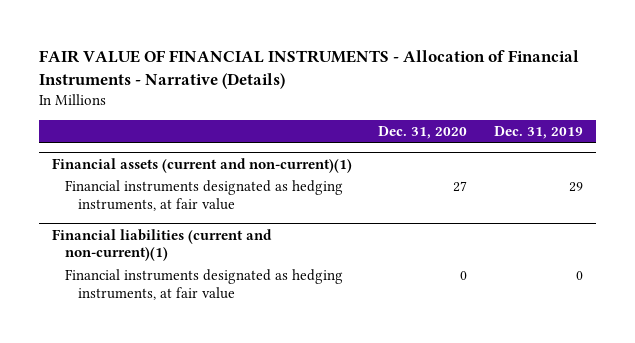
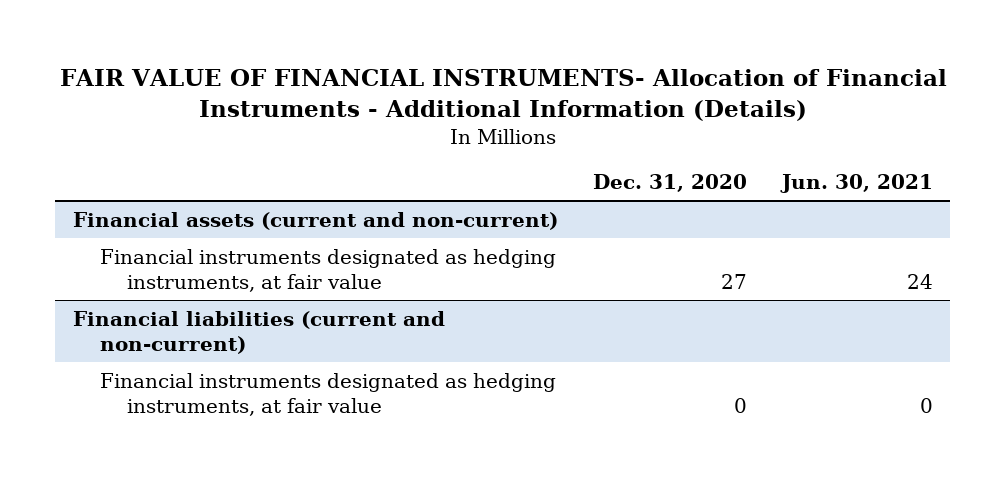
[38,49,579,90] FAIR VALUE OF FINANCIAL INSTRUMENTS - Allocation of Financial Instruments - Narrative (Details) -> [59,69,947,121] FAIR VALUE OF FINANCIAL INSTRUMENTS- Allocation of Financial Instruments - Additional Information (Details)
[493,126,583,140] Dec. 31, 2019 -> none
none -> [779,174,933,194] Jun. 30, 2021
[52,157,353,173] Financial assets (current and non-current)(1) -> [72,211,558,230] Financial assets (current and non-current)
[52,228,273,262] Financial liabilities (current and non-current)(1) -> [72,310,445,354] Financial liabilities (current and non-current)

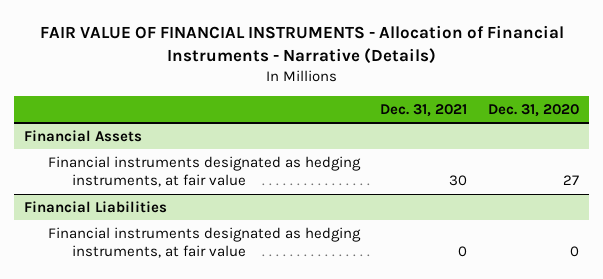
[59,69,947,121] FAIR VALUE OF FINANCIAL INSTRUMENTS- Allocation of Financial Instruments - Additional Information (Details) -> [39,24,564,64] FAIR VALUE OF FINANCIAL INSTRUMENTS - Allocation of Financial Instruments - Narrative (Details)
[779,174,933,194] Jun. 30, 2021 -> none
none -> [380,103,468,117] Dec. 31, 2021
[72,211,558,230] Financial assets (current and non-current) -> [24,129,143,142] Financial Assets
[72,310,445,354] Financial liabilities (current and non-current) -> [24,200,168,213] Financial Liabilities

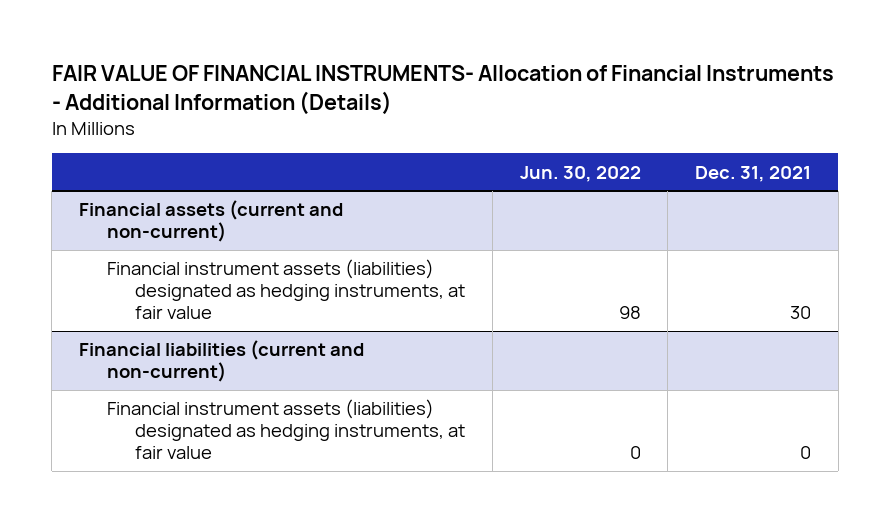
[39,24,564,64] FAIR VALUE OF FINANCIAL INSTRUMENTS - Allocation of Financial Instruments - Narrative (Details) -> [51,64,834,115] FAIR VALUE OF FINANCIAL INSTRUMENTS- Allocation of Financial Instruments - Additional Information (Details)
[487,103,579,117] Dec. 31, 2020 -> none
none -> [519,165,641,182] Jun. 30, 2022
[24,129,143,142] Financial Assets -> [79,200,344,243] Financial assets (current and non-current)
[48,155,362,188] Financial instruments designated as hedging instruments, at fair value -> [107,259,466,320] Financial instrument assets (liabilities) designated as hedging instruments, at fair value
[24,200,168,213] Financial Liabilities -> [79,340,365,383] Financial liabilities (current and non-current)
[48,226,362,259] Financial instruments designated as hedging instruments, at fair value -> [107,399,466,460] Financial instrument assets (liabilities) designated as hedging instruments, at fair value

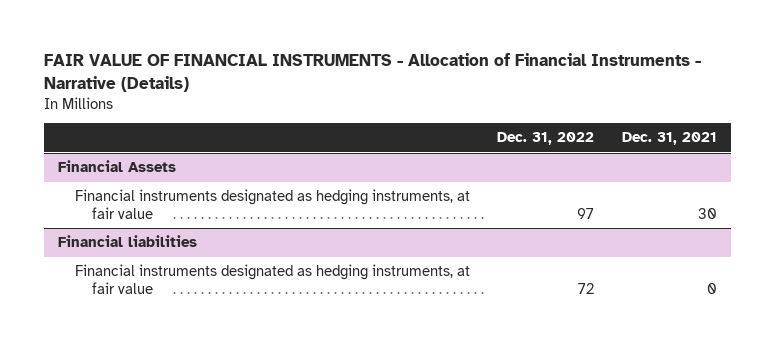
[51,64,834,115] FAIR VALUE OF FINANCIAL INSTRUMENTS- Allocation of Financial Instruments - Additional Information (Details) -> [43,53,701,92] FAIR VALUE OF FINANCIAL INSTRUMENTS - Allocation of Financial Instruments - Narrative (Details)
[519,165,641,182] Jun. 30, 2022 -> none
none -> [497,132,595,146] Dec. 31, 2022
[79,200,344,243] Financial assets (current and non-current) -> [57,160,176,173] Financial Assets
[107,259,466,320] Financial instrument assets (liabilities) designated as hedging instruments, at fair value -> [74,189,470,219] Financial instruments designated as hedging instruments, at fair value
[79,340,365,383] Financial liabilities (current and non-current) -> [57,235,197,248] Financial liabilities
[107,399,466,460] Financial instrument assets (liabilities) designated as hedging instruments, at fair value -> [74,264,470,294] Financial instruments designated as hedging instruments, at fair value

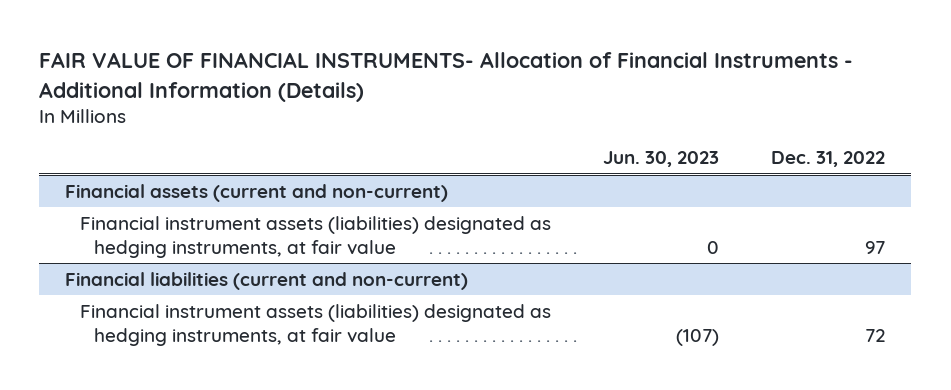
[43,53,701,92] FAIR VALUE OF FINANCIAL INSTRUMENTS - Allocation of Financial Instruments - Narrative (Details) -> [39,52,854,102] FAIR VALUE OF FINANCIAL INSTRUMENTS- Allocation of Financial Instruments - Additional Information (Details)
[622,132,718,146] Dec. 31, 2021 -> none
none -> [603,151,720,168] Jun. 30, 2023
[57,160,176,173] Financial Assets -> [65,183,449,202] Financial assets (current and non-current)
[74,189,470,219] Financial instruments designated as hedging instruments, at fair value -> [79,215,551,258] Financial instrument assets (liabilities) designated as hedging instruments, at fair value
[57,235,197,248] Financial liabilities -> [65,271,469,290] Financial liabilities (current and non-current)
[74,264,470,294] Financial instruments designated as hedging instruments, at fair value -> [79,303,551,346] Financial instrument assets (liabilities) designated as hedging instruments, at fair value

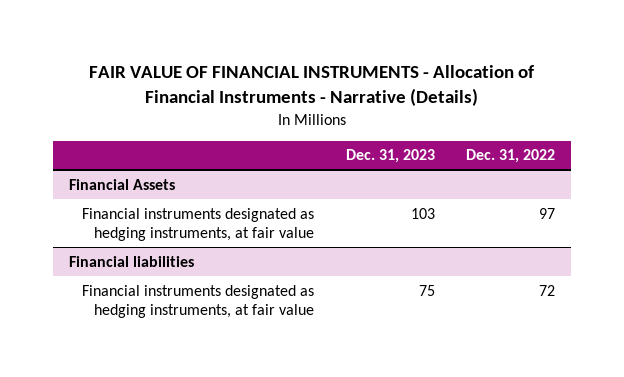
[39,52,854,102] FAIR VALUE OF FINANCIAL INSTRUMENTS- Allocation of Financial Instruments - Additional Information (Details) -> [88,64,534,106] FAIR VALUE OF FINANCIAL INSTRUMENTS - Allocation of Financial Instruments - Narrative (Details)
[603,151,720,168] Jun. 30, 2023 -> none
none -> [345,149,435,164] Dec. 31, 2023
[65,183,449,202] Financial assets (current and non-current) -> [68,178,175,190] Financial Assets
[79,215,551,258] Financial instrument assets (liabilities) designated as hedging instruments, at fair value -> [81,207,315,241] Financial instruments designated as hedging instruments, at fair value
[65,271,469,290] Financial liabilities (current and non-current) -> [68,255,194,267] Financial liabilities
[79,303,551,346] Financial instrument assets (liabilities) designated as hedging instruments, at fair value -> [81,284,315,318] Financial instruments designated as hedging instruments, at fair value

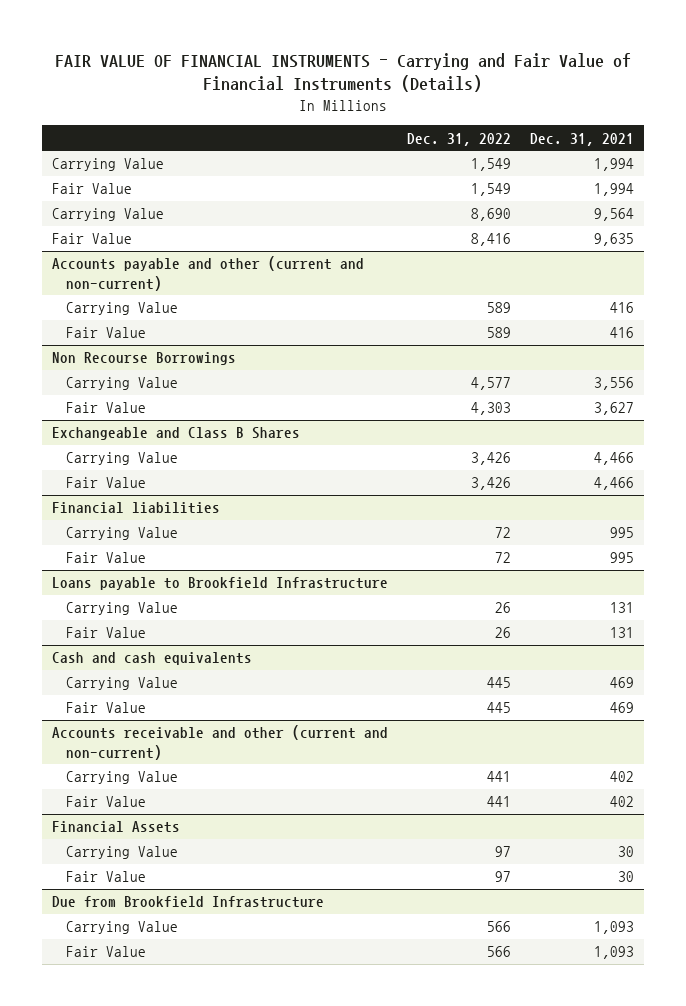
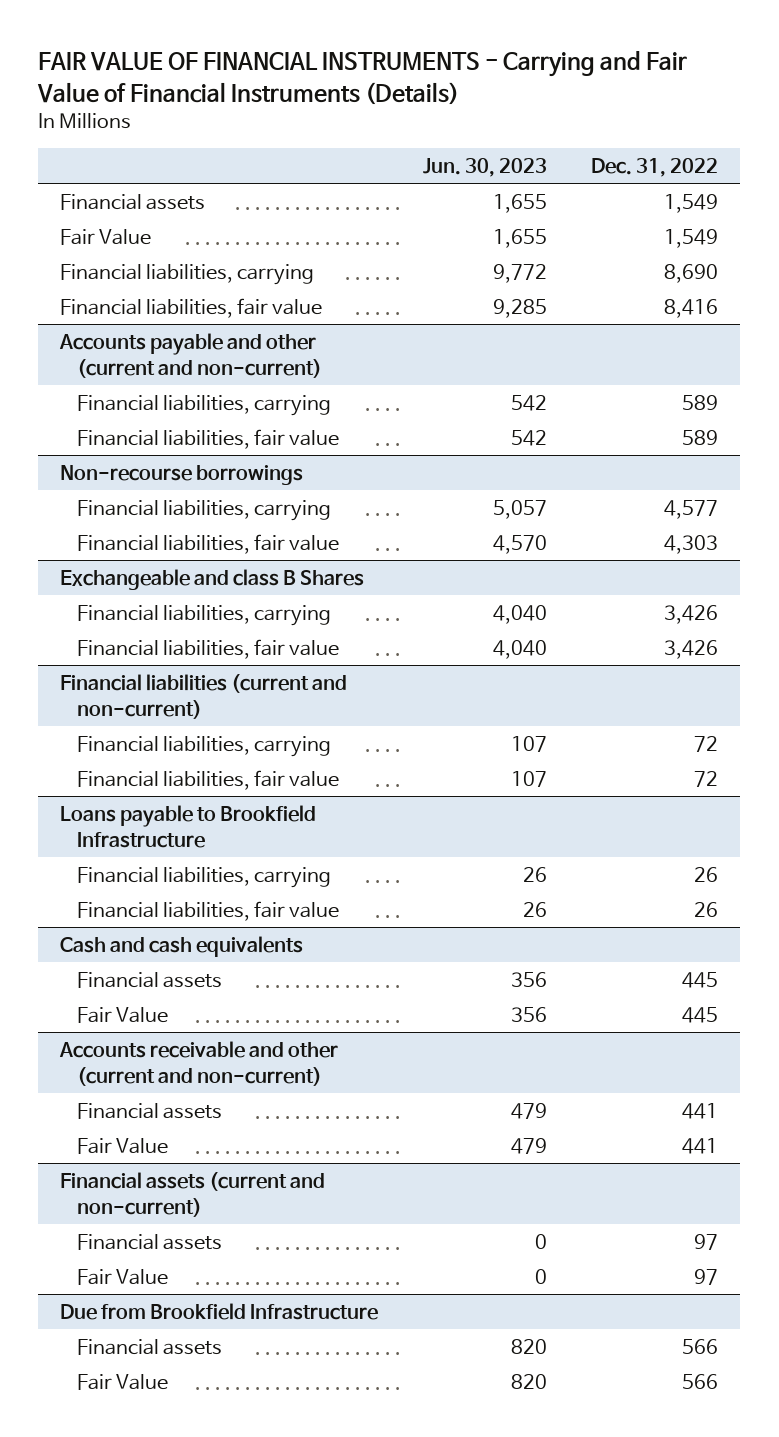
[530,132,635,146] Dec. 31, 2021 -> none
none -> [422,157,547,177] Jun. 30, 2023
[51,158,164,172] Carrying Value -> [60,193,206,210] Financial assets
[51,208,164,222] Carrying Value -> [60,263,315,285] Financial liabilities, carrying
[51,233,132,245] Fair Value -> [60,297,323,318] Financial liabilities, fair value
[66,302,179,316] Carrying Value -> [77,394,332,416] Financial liabilities, carrying
[66,327,147,339] Fair Value -> [77,428,340,449] Financial liabilities, fair value
[51,352,236,366] Non Recourse Borrowings -> [60,464,304,485] Non-recourse borrowings
[66,377,179,391] Carrying Value -> [77,499,332,521] Financial liabilities, carrying
[66,402,147,414] Fair Value -> [77,533,340,554] Financial liabilities, fair value
[51,427,300,441] Exchangeable and Class B Shares -> [60,568,365,590] Exchangeable and class B Shares
[66,452,179,466] Carrying Value -> [77,604,332,626] Financial liabilities, carrying
[66,477,147,489] Fair Value -> [77,638,340,659] Financial liabilities, fair value
[51,502,220,515] Financial liabilities -> [60,673,348,719] Financial liabilities (current and non-current)
[66,527,179,541] Carrying Value -> [77,735,332,757] Financial liabilities, carrying
[66,552,147,564] Fair Value -> [77,769,340,790] Financial liabilities, fair value
[66,602,179,616] Carrying Value -> [77,866,332,888] Financial liabilities, carrying
[66,627,147,639] Fair Value -> [77,900,340,921] Financial liabilities, fair value
[66,677,179,691] Carrying Value -> [77,971,223,988] Financial assets
[66,771,179,785] Carrying Value -> [77,1102,223,1119] Financial assets
[51,821,180,834] Financial Assets -> [60,1171,326,1217] Financial assets (current and non-current)
[66,846,179,860] Carrying Value -> [77,1233,223,1250] Financial assets
[66,921,179,935] Carrying Value -> [77,1338,223,1355] Financial assets

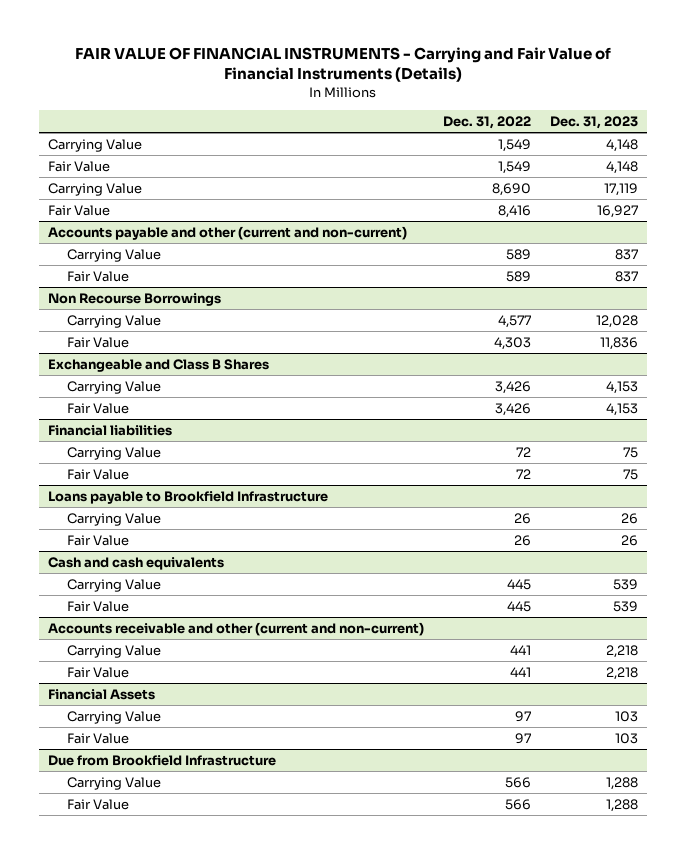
[422,157,547,177] Jun. 30, 2023 -> none
none -> [549,116,638,130] Dec. 31, 2023
[60,193,206,210] Financial assets -> [48,138,143,152] Carrying Value
[60,263,315,285] Financial liabilities, carrying -> [48,182,143,196] Carrying Value
[60,297,323,318] Financial liabilities, fair value -> [48,204,111,216] Fair Value
[77,394,332,416] Financial liabilities, carrying -> [66,248,161,262] Carrying Value
[77,428,340,449] Financial liabilities, fair value -> [66,270,129,282] Fair Value
[60,464,304,485] Non-recourse borrowings -> [48,292,222,306] Non Recourse Borrowings
[77,499,332,521] Financial liabilities, carrying -> [66,314,161,328] Carrying Value
[77,533,340,554] Financial liabilities, fair value -> [66,336,129,348] Fair Value
[60,568,365,590] Exchangeable and class B Shares -> [48,358,270,372] Exchangeable and Class B Shares
[77,604,332,626] Financial liabilities, carrying -> [66,380,161,394] Carrying Value
[77,638,340,659] Financial liabilities, fair value -> [66,402,129,414] Fair Value
[60,673,348,719] Financial liabilities (current and non-current) -> [48,424,173,436] Financial liabilities
[77,735,332,757] Financial liabilities, carrying -> [66,446,161,460] Carrying Value
[77,769,340,790] Financial liabilities, fair value -> [66,468,129,480] Fair Value
[77,866,332,888] Financial liabilities, carrying -> [66,512,161,526] Carrying Value
[77,900,340,921] Financial liabilities, fair value -> [66,534,129,546] Fair Value
[77,971,223,988] Financial assets -> [66,578,161,592] Carrying Value
[77,1102,223,1119] Financial assets -> [66,644,161,658] Carrying Value
[60,1171,326,1217] Financial assets (current and non-current) -> [48,688,156,700] Financial Assets
[77,1233,223,1250] Financial assets -> [66,710,161,724] Carrying Value
[77,1338,223,1355] Financial assets -> [66,776,161,790] Carrying Value

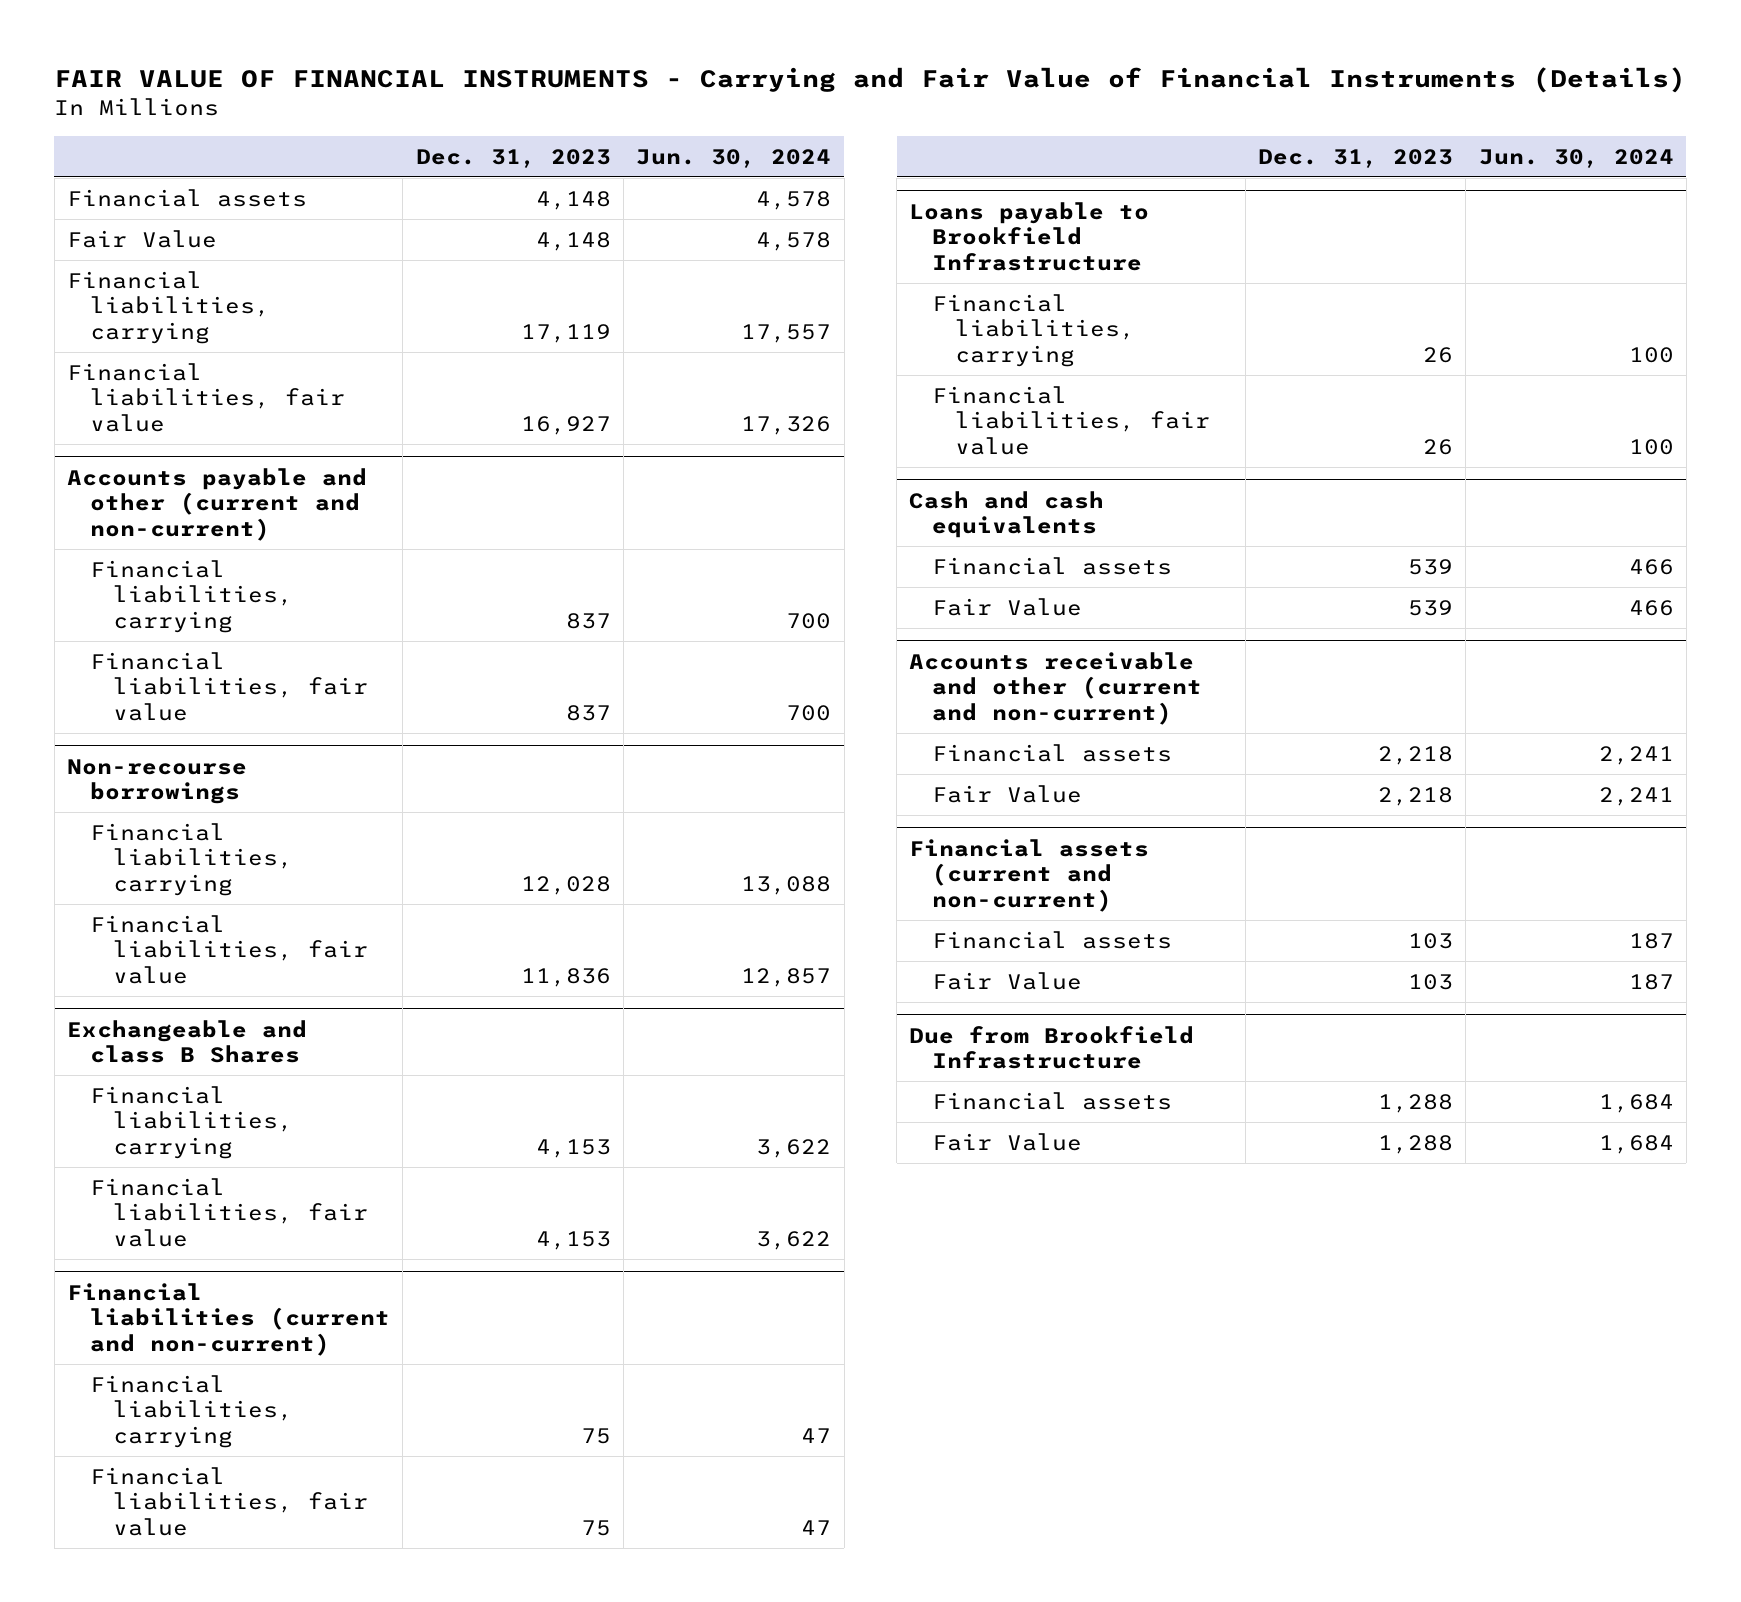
[443,116,532,130] Dec. 31, 2022 -> none
none -> [636,148,832,168] Jun. 30, 2024
[48,138,143,152] Carrying Value -> [67,188,308,207] Financial assets
[48,182,143,196] Carrying Value -> [67,270,271,344] Financial liabilities, carrying
[48,204,111,216] Fair Value -> [67,362,346,432] Financial liabilities, fair value
[66,248,161,262] Carrying Value -> [90,559,294,633] Financial liabilities, carrying
[66,270,129,282] Fair Value -> [90,651,369,721] Financial liabilities, fair value
[48,292,222,306] Non Recourse Borrowings -> [67,758,248,805] Non-recourse borrowings
[66,314,161,328] Carrying Value -> [90,822,294,896] Financial liabilities, carrying
[66,336,129,348] Fair Value -> [90,914,369,984] Financial liabilities, fair value
[48,358,270,372] Exchangeable and Class B Shares -> [67,1019,308,1064] Exchangeable and class B Shares
[66,380,161,394] Carrying Value -> [90,1085,294,1159] Financial liabilities, carrying
[66,402,129,414] Fair Value -> [90,1177,369,1247] Financial liabilities, fair value
[48,424,173,436] Financial liabilities -> [67,1282,391,1356] Financial liabilities (current and non-current)
[66,446,161,460] Carrying Value -> [90,1374,294,1448] Financial liabilities, carrying
[66,468,129,480] Fair Value -> [90,1466,369,1536] Financial liabilities, fair value
[66,512,161,526] Carrying Value -> [932,293,1136,367] Financial liabilities, carrying
[66,534,129,546] Fair Value -> [932,385,1211,455] Financial liabilities, fair value
[66,578,161,592] Carrying Value -> [932,556,1173,575] Financial assets
[66,644,161,658] Carrying Value -> [932,743,1173,762] Financial assets
[48,688,156,700] Financial Assets -> [909,838,1150,912] Financial assets (current and non-current)
[66,710,161,724] Carrying Value -> [932,930,1173,949] Financial assets
[66,776,161,790] Carrying Value -> [932,1091,1173,1110] Financial assets

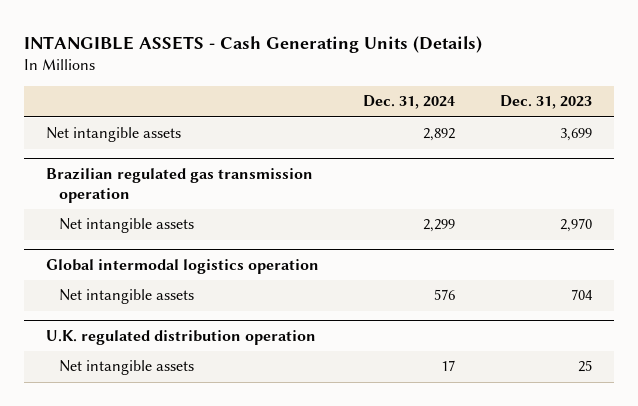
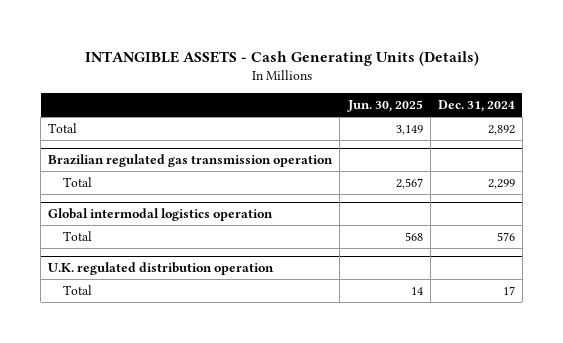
[499,95,592,110] Dec. 31, 2023 -> none
none -> [346,100,423,113] Jun. 30, 2025
[46,127,182,143] Net intangible assets -> [48,122,78,133] Total
[58,218,194,234] Net intangible assets -> [62,176,92,187] Total
[58,289,194,305] Net intangible assets -> [62,230,92,241] Total
[58,360,194,376] Net intangible assets -> [62,284,92,295] Total

